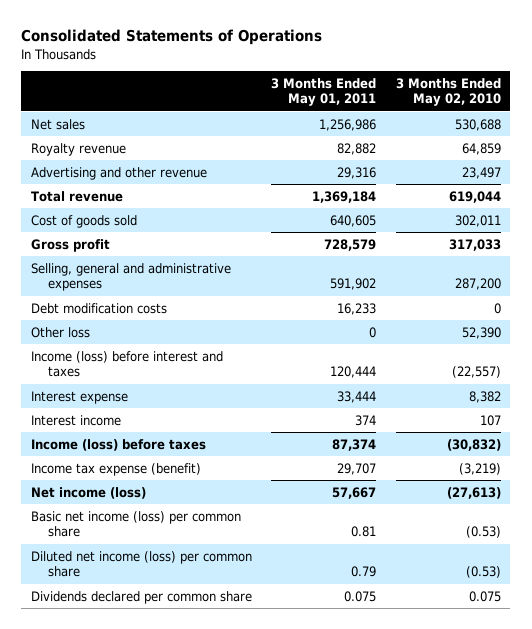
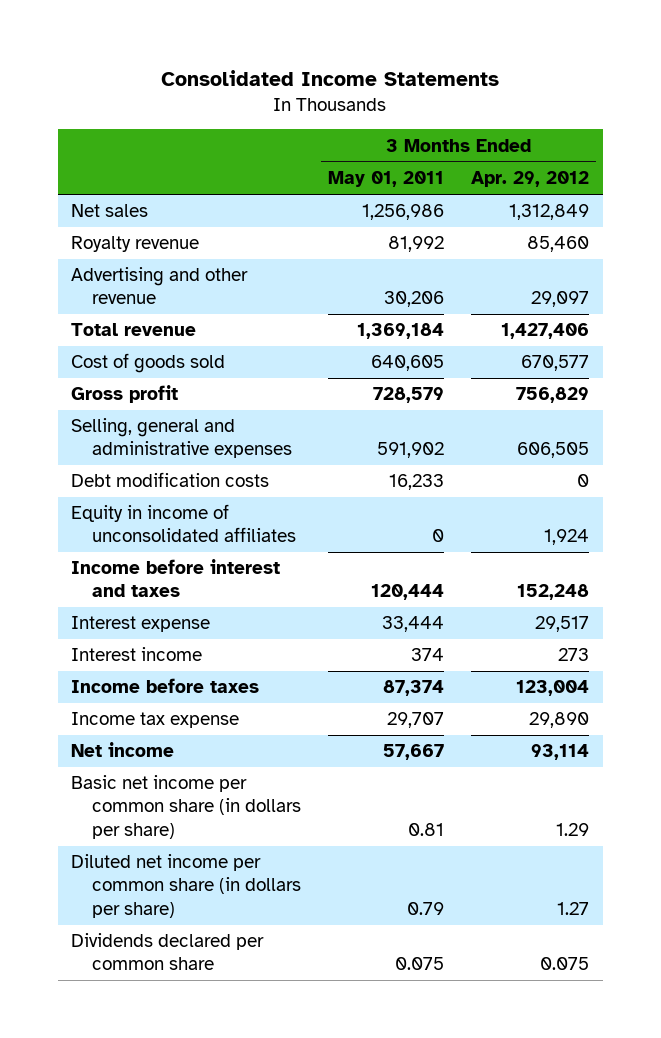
[21,29,323,46] Consolidated Statements of Operations -> [161,70,500,87] Consolidated Income Statements
[395,78,501,107] 3 Months Ended May 02, 2010 -> none
none -> [471,171,590,188] Apr. 29, 2012
[337,142,377,155] 82,882 -> [388,236,445,253] 81,992
[337,166,377,179] 29,316 -> [384,291,445,308] 30,206
[31,326,91,338] Other loss -> none
none -> [71,504,296,543] Equity in income of unconsolidated affiliates
[31,350,224,378] Income (loss) before interest and taxes -> [71,559,281,598] Income before interest and taxes
[31,438,207,451] Income (loss) before taxes -> [71,678,260,694] Income before taxes
[31,462,202,476] Income tax expense (benefit) -> [71,712,240,729] Income tax expense
[31,486,147,499] Net income (loss) -> [71,742,175,758] Net income
[31,510,242,538] Basic net income (loss) per common share -> [71,775,301,839] Basic net income per common share (in dollars per share)
[31,550,253,578] Diluted net income (loss) per common share -> [71,854,301,918] Diluted net income per common share (in dollars per share)

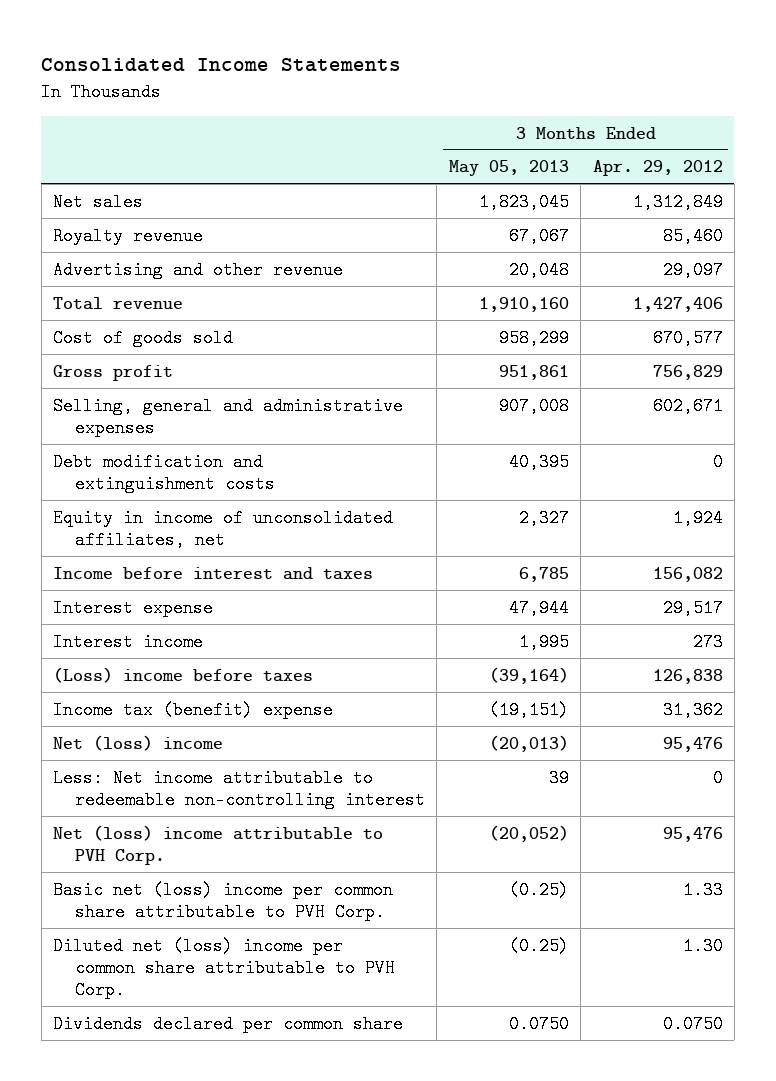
[328,171,445,188] May 01, 2011 -> none
none -> [448,160,569,177] May 05, 2013
[517,442,590,459] 606,505 -> [652,396,723,415] 602,671
[71,472,270,488] Debt modification costs -> [53,452,276,493] Debt modification and extinguishment costs
[71,504,296,543] Equity in income of unconsolidated affiliates -> [53,508,394,549] Equity in income of unconsolidated affiliates, net
[517,584,590,601] 152,248 -> [652,566,723,582] 156,082
[71,678,260,694] Income before taxes -> [53,666,314,683] (Loss) income before taxes
[516,680,590,697] 123,004 -> [652,668,723,684] 126,838
[71,712,240,729] Income tax expense -> [53,700,334,719] Income tax (benefit) expense
[529,712,590,729] 29,890 -> [662,700,723,719] 31,362
none -> [53,734,224,751] Net (loss) income
none -> [53,768,426,809] Less: Net income attributable to redeemable non-controlling interest
[71,742,175,758] Net income -> [53,824,384,865] Net (loss) income attributable to PVH Corp.
[531,744,590,761] 93,114 -> [662,826,723,842] 95,476
[71,775,301,839] Basic net income per common share (in dollars per share) -> [53,880,394,921] Basic net (loss) income per common share attributable to PVH Corp.
[556,822,590,836] 1.29 -> [682,880,723,899] 1.33
[71,854,301,918] Diluted net income per common share (in dollars per share) -> [53,936,396,999] Diluted net (loss) income per common share attributable to PVH Corp.
[557,901,590,915] 1.27 -> [682,936,723,955] 1.30
[540,957,590,971] 0.075 -> [662,1014,723,1033] 0.0750

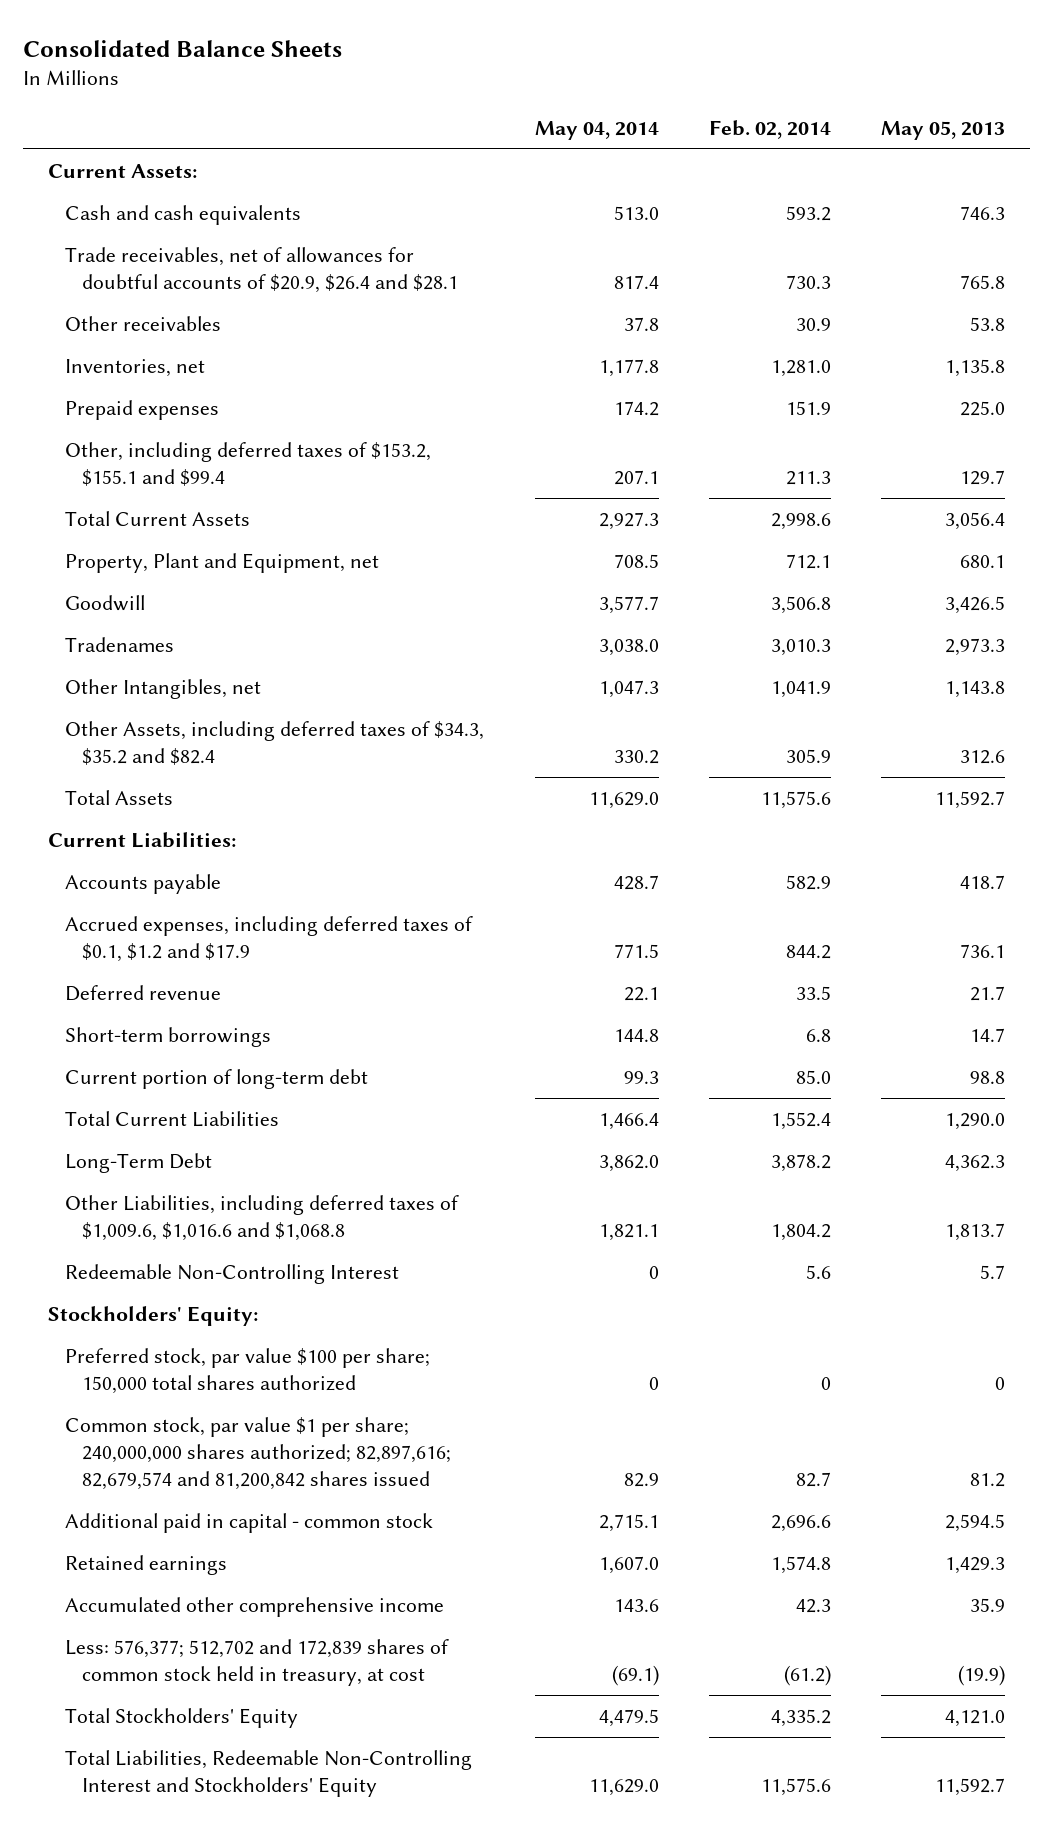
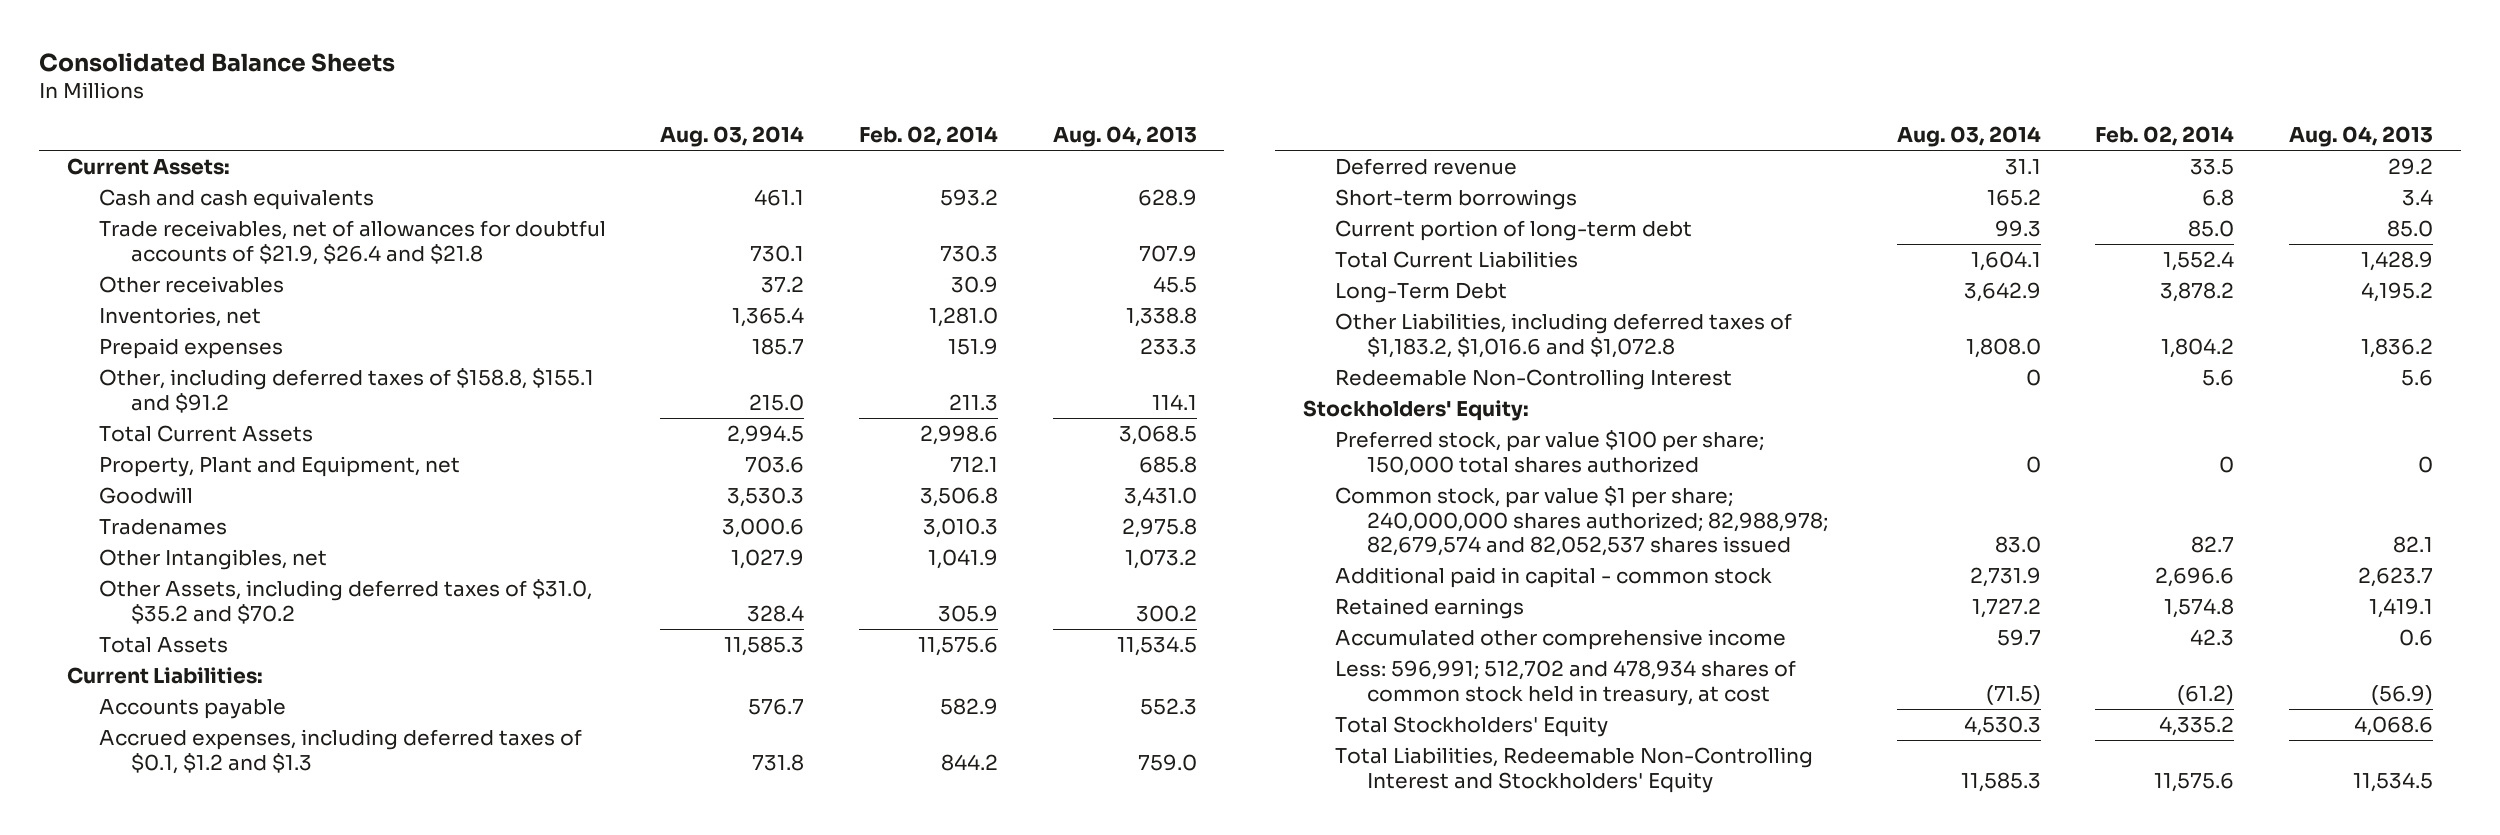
[534,120,659,140] May 04, 2014 -> none
[881,120,1006,140] May 05, 2013 -> none
none -> [660,125,805,147] Aug. 03, 2014
none -> [1053,125,1198,147] Aug. 04, 2013
[65,246,459,293] Trade receivables, net of allowances for doubtful accounts of $20.9, $26.4 and $28.1 -> [98,220,606,265] Trade receivables, net of allowances for doubtful accounts of $21.9, $26.4 and $21.8
[65,441,432,486] Other, including deferred taxes of $153.2, $155.1 and $99.4 -> [98,368,594,413] Other, including deferred taxes of $158.8, $155.1 and $91.2
[65,720,485,765] Other Assets, including deferred taxes of $34.3, $35.2 and $82.4 -> [98,579,592,624] Other Assets, including deferred taxes of $31.0, $35.2 and $70.2
[65,915,474,962] Accrued expenses, including deferred taxes of $0.1, $1.2 and $17.9 -> [98,729,582,774] Accrued expenses, including deferred taxes of $0.1, $1.2 and $1.3
[65,1194,460,1241] Other Liabilities, including deferred taxes of $1,009.6, $1,016.6 and $1,068.8 -> [1334,313,1792,358] Other Liabilities, including deferred taxes of $1,183.2, $1,016.6 and $1,072.8
[65,1416,452,1490] Common stock, par value $1 per share; 240,000,000 shares authorized; 82,897,616; 82,679,574 and 81,200,842 shares issued -> [1334,486,1828,556] Common stock, par value $1 per share; 240,000,000 shares authorized; 82,988,978; 82,679,574 and 82,052,537 shares issued
[65,1638,450,1686] Less: 576,377; 512,702 and 172,839 shares of common stock held in treasury, at cost -> [1334,660,1796,706] Less: 596,991; 512,702 and 478,934 shares of common stock held in treasury, at cost

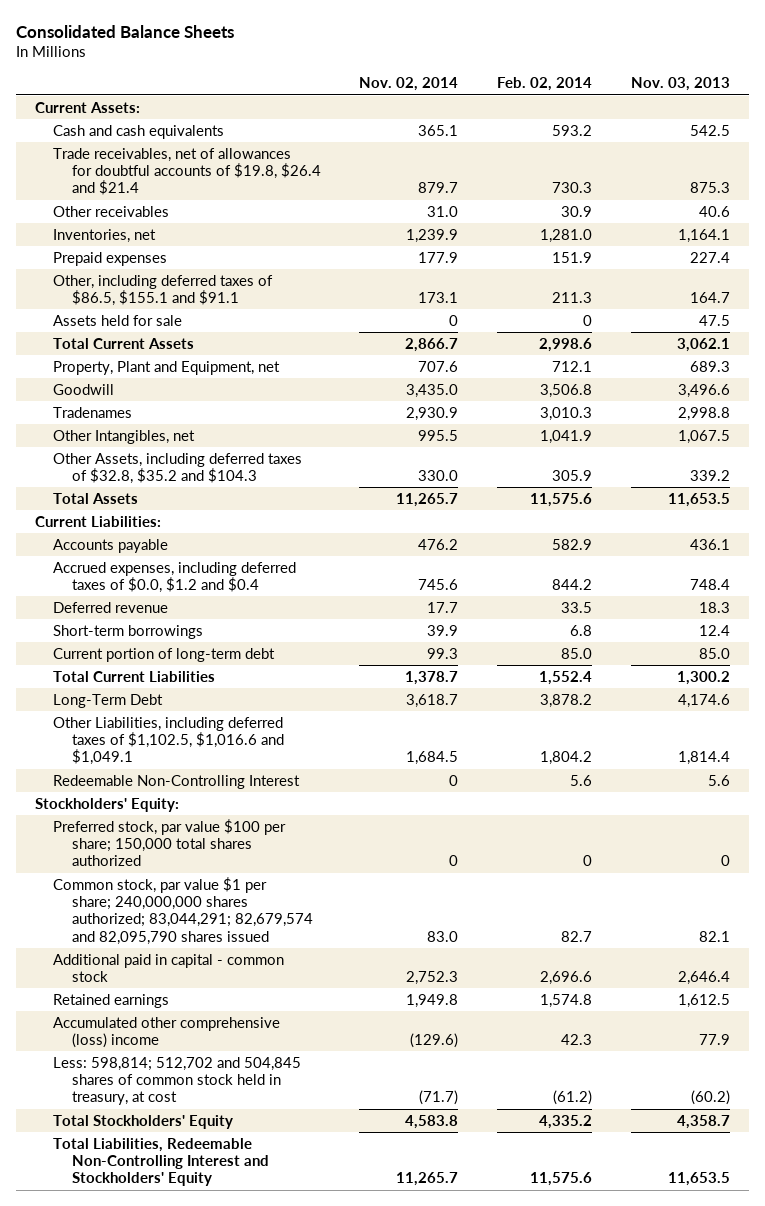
[660,125,805,147] Aug. 03, 2014 -> none
[1053,125,1198,147] Aug. 04, 2013 -> none
none -> [359,77,459,92] Nov. 02, 2014
none -> [630,77,730,92] Nov. 03, 2013
[98,220,606,265] Trade receivables, net of allowances for doubtful accounts of $21.9, $26.4 and $21.8 -> [53,147,321,196] Trade receivables, net of allowances for doubtful accounts of $19.8, $26.4 and $21.4
[98,368,594,413] Other, including deferred taxes of $158.8, $155.1 and $91.2 -> [53,274,274,306] Other, including deferred taxes of $86.5, $155.1 and $91.1
none -> [53,314,183,326] Assets held for sale
[98,579,592,624] Other Assets, including deferred taxes of $31.0, $35.2 and $70.2 -> [53,452,303,484] Other Assets, including deferred taxes of $32.8, $35.2 and $104.3
[98,729,582,774] Accrued expenses, including deferred taxes of $0.1, $1.2 and $1.3 -> [53,561,297,593] Accrued expenses, including deferred taxes of $0.0, $1.2 and $0.4
[1334,313,1792,358] Other Liabilities, including deferred taxes of $1,183.2, $1,016.6 and $1,072.8 -> [53,716,284,766] Other Liabilities, including deferred taxes of $1,102.5, $1,016.6 and $1,049.1
[1334,486,1828,556] Common stock, par value $1 per share; 240,000,000 shares authorized; 82,988,978; 82,679,574 and 82,052,537 shares issued -> [53,876,313,945] Common stock, par value $1 per share; 240,000,000 shares authorized; 83,044,291; 82,679,574 and 82,095,790 shares issued
[1334,629,1786,651] Accumulated other comprehensive income -> [53,1016,281,1048] Accumulated other comprehensive (loss) income
[1334,660,1796,706] Less: 596,991; 512,702 and 478,934 shares of common stock held in treasury, at cost -> [53,1056,302,1106] Less: 598,814; 512,702 and 504,845 shares of common stock held in treasury, at cost

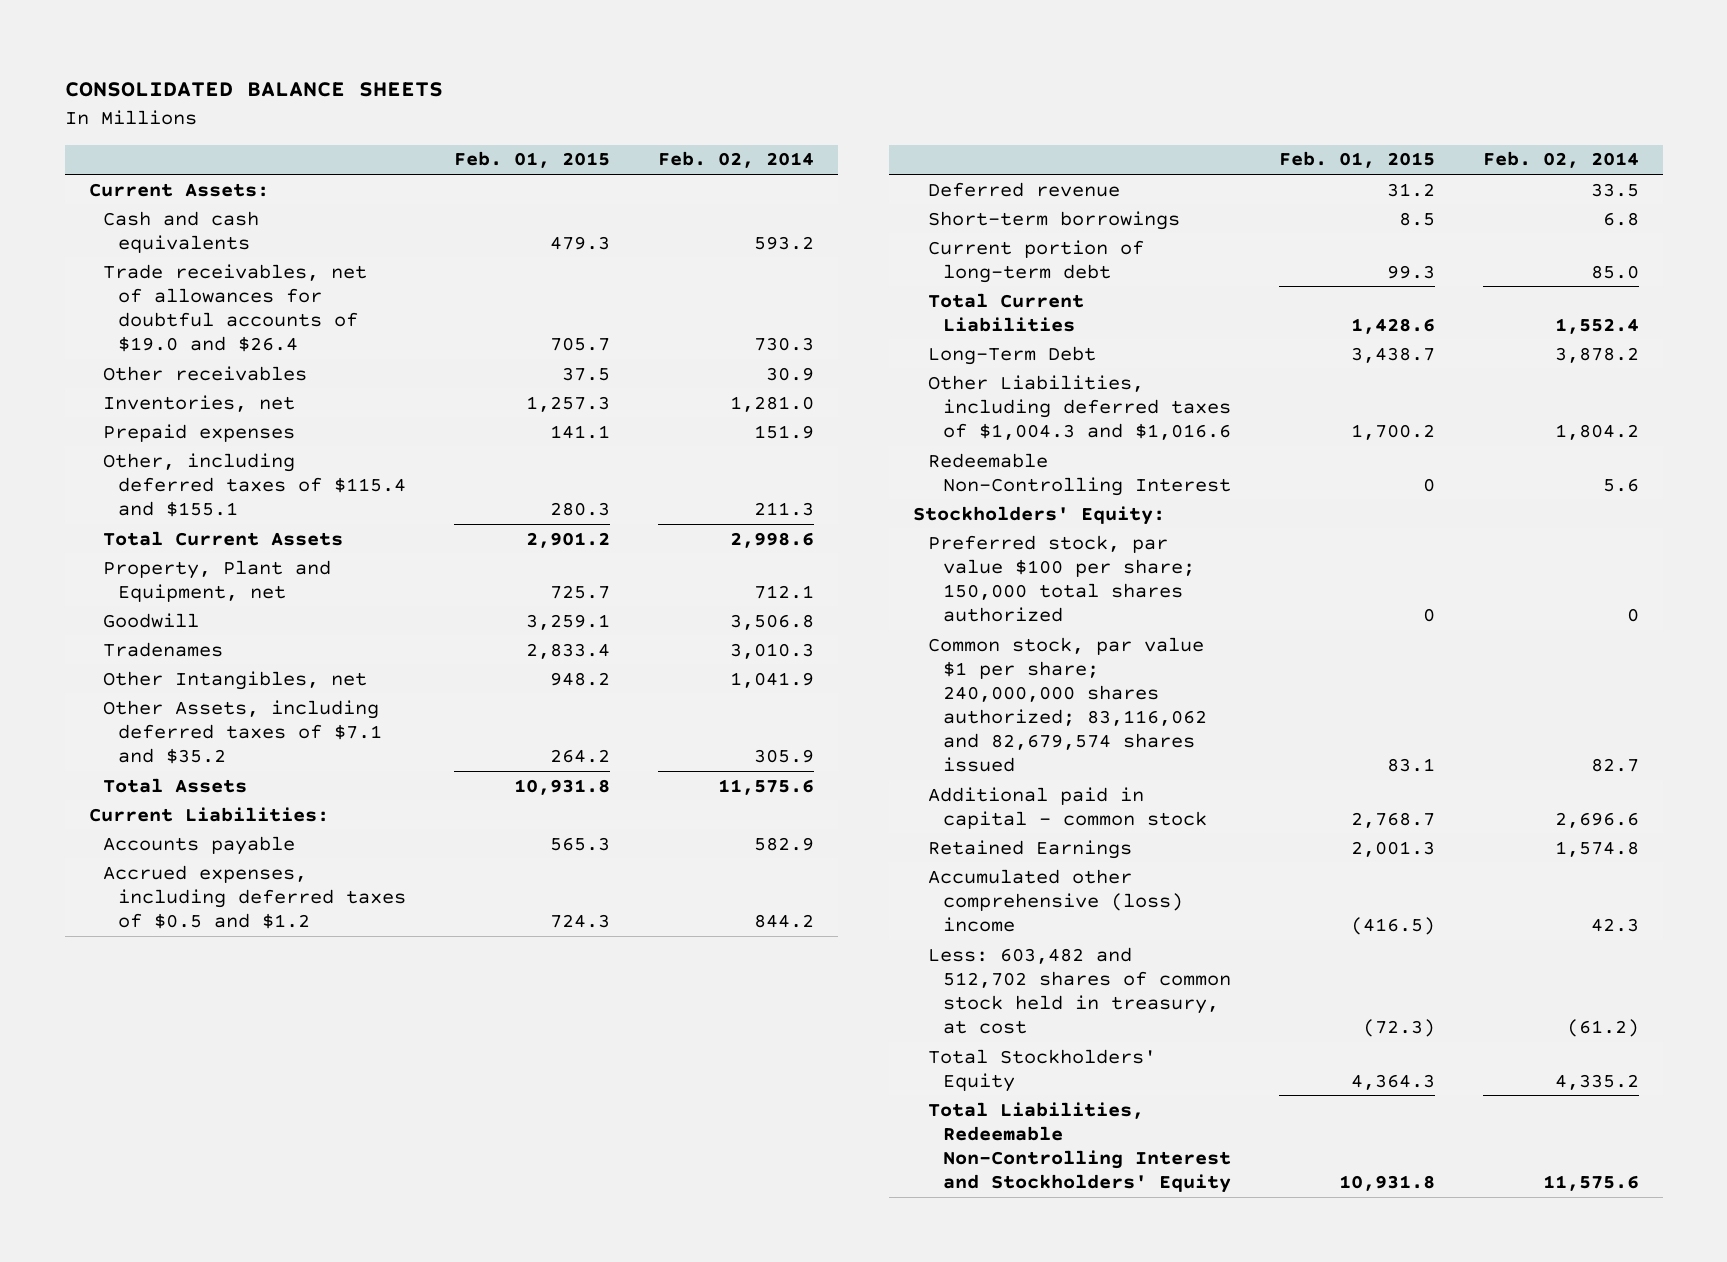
[15,25,234,39] Consolidated Balance Sheets -> [64,82,443,98] CONSOLIDATED BALANCE SHEETS
[359,77,459,92] Nov. 02, 2014 -> none
[630,77,730,92] Nov. 03, 2013 -> none
none -> [453,151,610,169] Feb. 01, 2015
[53,147,321,196] Trade receivables, net of allowances for doubtful accounts of $19.8, $26.4 and $21.4 -> [103,263,368,352] Trade receivables, net of allowances for doubtful accounts of $19.0 and $26.4
[53,314,183,326] Assets held for sale -> none
[53,274,274,306] Other, including deferred taxes of $86.5, $155.1 and $91.1 -> [103,452,407,517] Other, including deferred taxes of $115.4 and $155.1
[53,452,303,484] Other Assets, including deferred taxes of $32.8, $35.2 and $104.3 -> [103,699,383,764] Other Assets, including deferred taxes of $7.1 and $35.2
[53,561,297,593] Accrued expenses, including deferred taxes of $0.0, $1.2 and $0.4 -> [103,864,407,929] Accrued expenses, including deferred taxes of $0.5 and $1.2
[53,716,284,766] Other Liabilities, including deferred taxes of $1,102.5, $1,016.6 and $1,049.1 -> [927,374,1231,440] Other Liabilities, including deferred taxes of $1,004.3 and $1,016.6
[53,876,313,945] Common stock, par value $1 per share; 240,000,000 shares authorized; 83,044,291; 82,679,574 and 82,095,790 shares issued -> [927,636,1207,773] Common stock, par value $1 per share; 240,000,000 shares authorized; 83,116,062 and 82,679,574 shares issued
[53,993,170,1008] Retained earnings -> [927,839,1132,859] Retained Earnings
[53,1056,302,1106] Less: 598,814; 512,702 and 504,845 shares of common stock held in treasury, at cost -> [927,946,1231,1034] Less: 603,482 and 512,702 shares of common stock held in treasury, at cost

